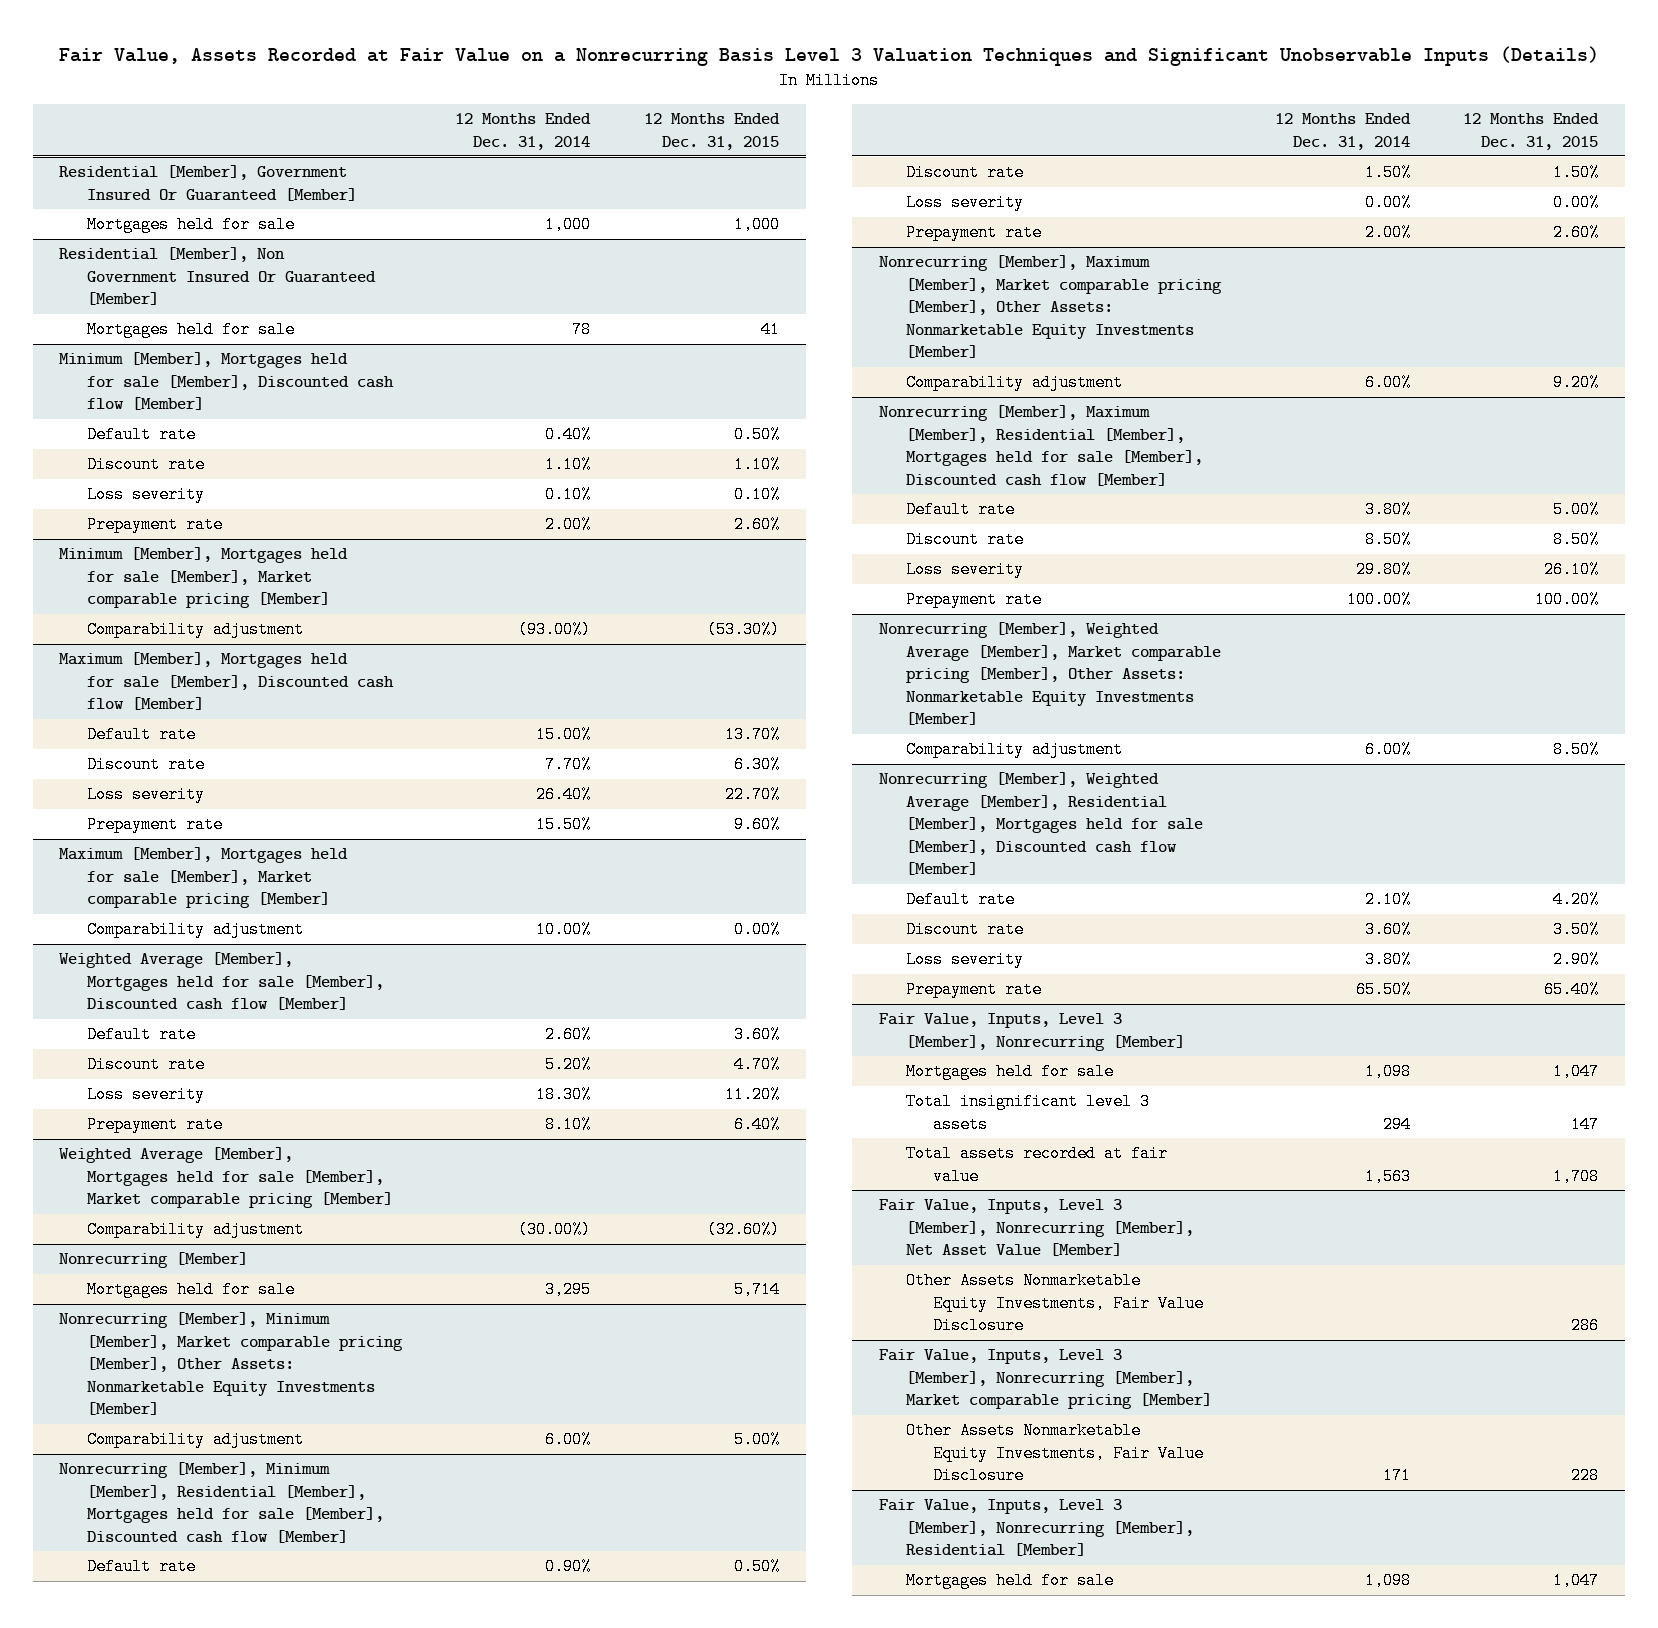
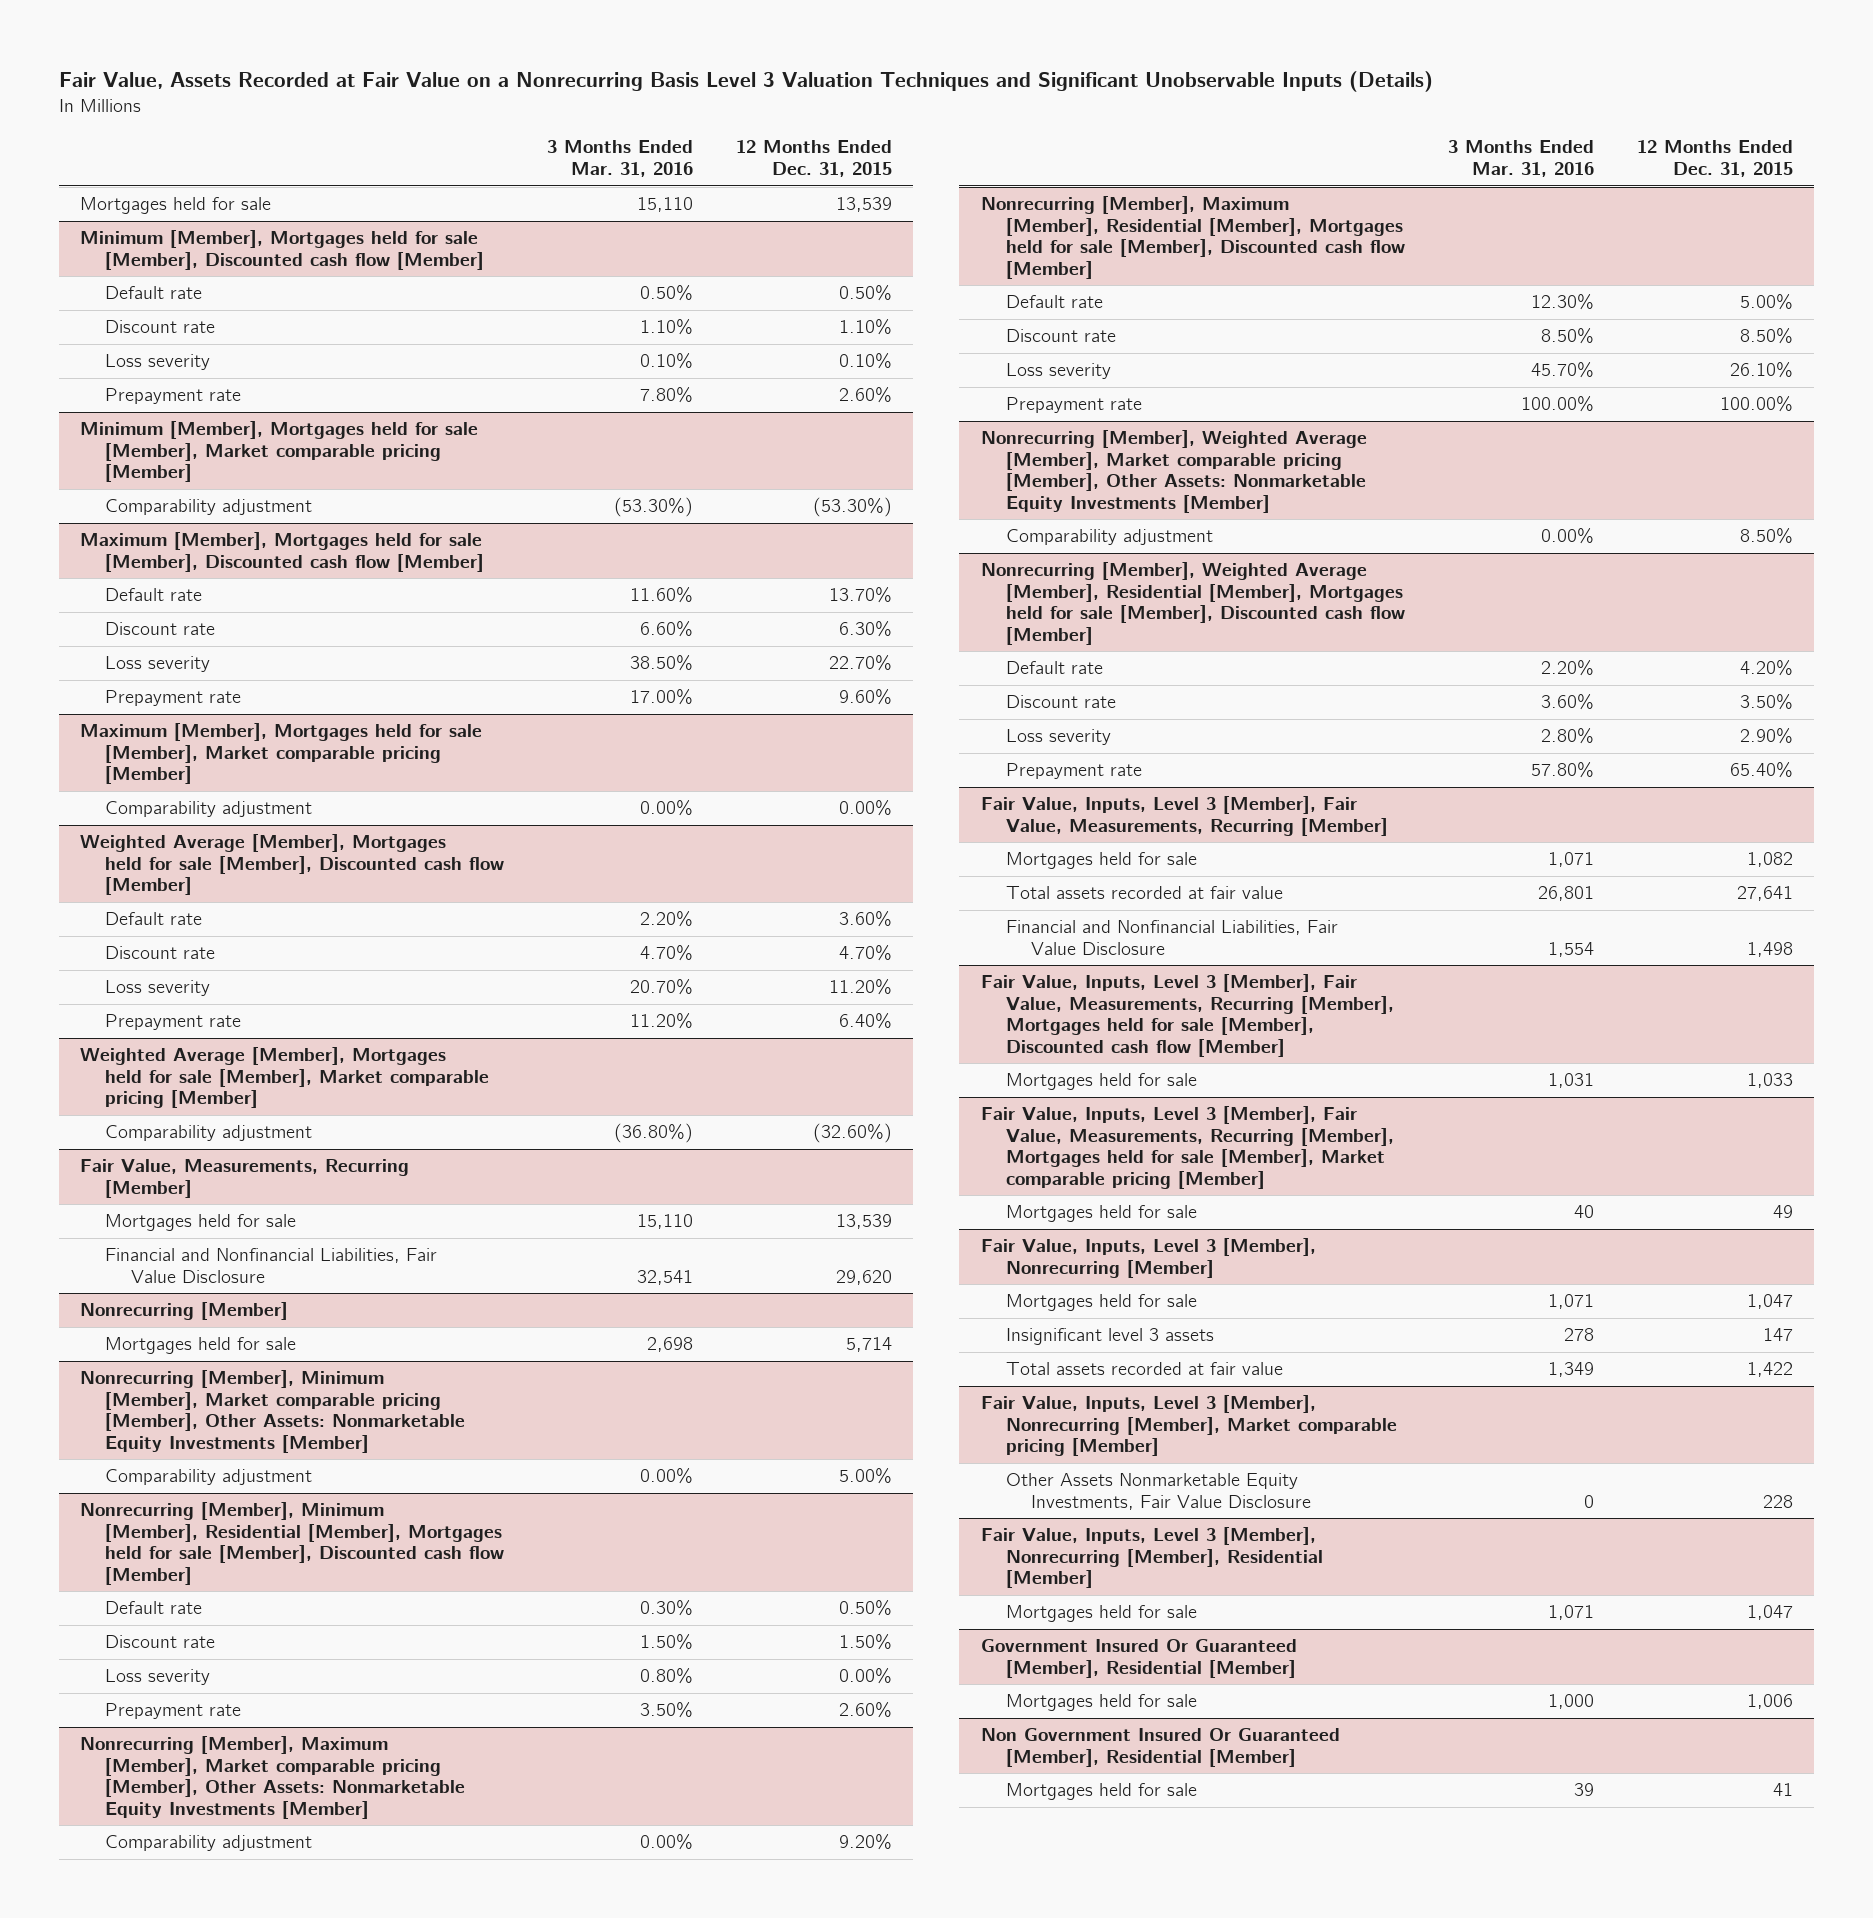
[455,113,592,150] 12 Months Ended Dec. 31, 2014 -> none
none -> [547,140,694,177] 3 Months Ended Mar. 31, 2016
[59,165,357,201] Residential [Member], Government Insured Or Guaranteed [Member] -> none
[59,247,376,306] Residential [Member], Non Government Insured Or Guaranteed [Member] -> none
[86,321,295,339] Mortgages held for sale -> none
[734,216,781,234] 1,000 -> [835,197,892,213] 13,539
none -> [79,1159,409,1198] Fair Value, Measurements, Recurring [Member]
none -> [105,1214,297,1232] Mortgages held for sale
none -> [105,1248,438,1283] Financial and Nonfinancial Liabilities, Fair Value Disclosure
none -> [980,796,1389,836] Fair Value, Inputs, Level 3 [Member], Fair Value, Measurements, Recurring [Member]
none -> [1006,852,1198,870] Mortgages held for sale
none -> [1006,886,1284,900] Total assets recorded at fair value
none -> [1006,920,1339,955] Financial and Nonfinancial Liabilities, Fair Value Disclosure
none -> [980,974,1395,1057] Fair Value, Inputs, Level 3 [Member], Fair Value, Measurements, Recurring [Member], Mortgages held for sale [Member], Discounted cash flow [Member]
none -> [1006,1073,1198,1091] Mortgages held for sale
none -> [980,1106,1395,1189] Fair Value, Inputs, Level 3 [Member], Fair Value, Measurements, Recurring [Member], Mortgages held for sale [Member], Market comparable pricing [Member]
none -> [1006,1205,1198,1223] Mortgages held for sale
[878,1199,1194,1257] Fair Value, Inputs, Level 3 [Member], Nonrecurring [Member], Net Asset Value [Member] -> none
[905,1272,1205,1335] Other Assets Nonmarketable Equity Investments, Fair Value Disclosure -> none
[905,1093,1150,1133] Total insignificant level 3 assets -> [1006,1328,1215,1346] Insignificant level 3 assets
[1553,1167,1600,1185] 1,708 -> [1746,1362,1793,1378] 1,422
none -> [980,1639,1297,1678] Government Insured Or Guaranteed [Member], Residential [Member]
none -> [1006,1694,1198,1712] Mortgages held for sale
none -> [980,1728,1340,1767] Non Government Insured Or Guaranteed [Member], Residential [Member]
none -> [1006,1783,1198,1801] Mortgages held for sale

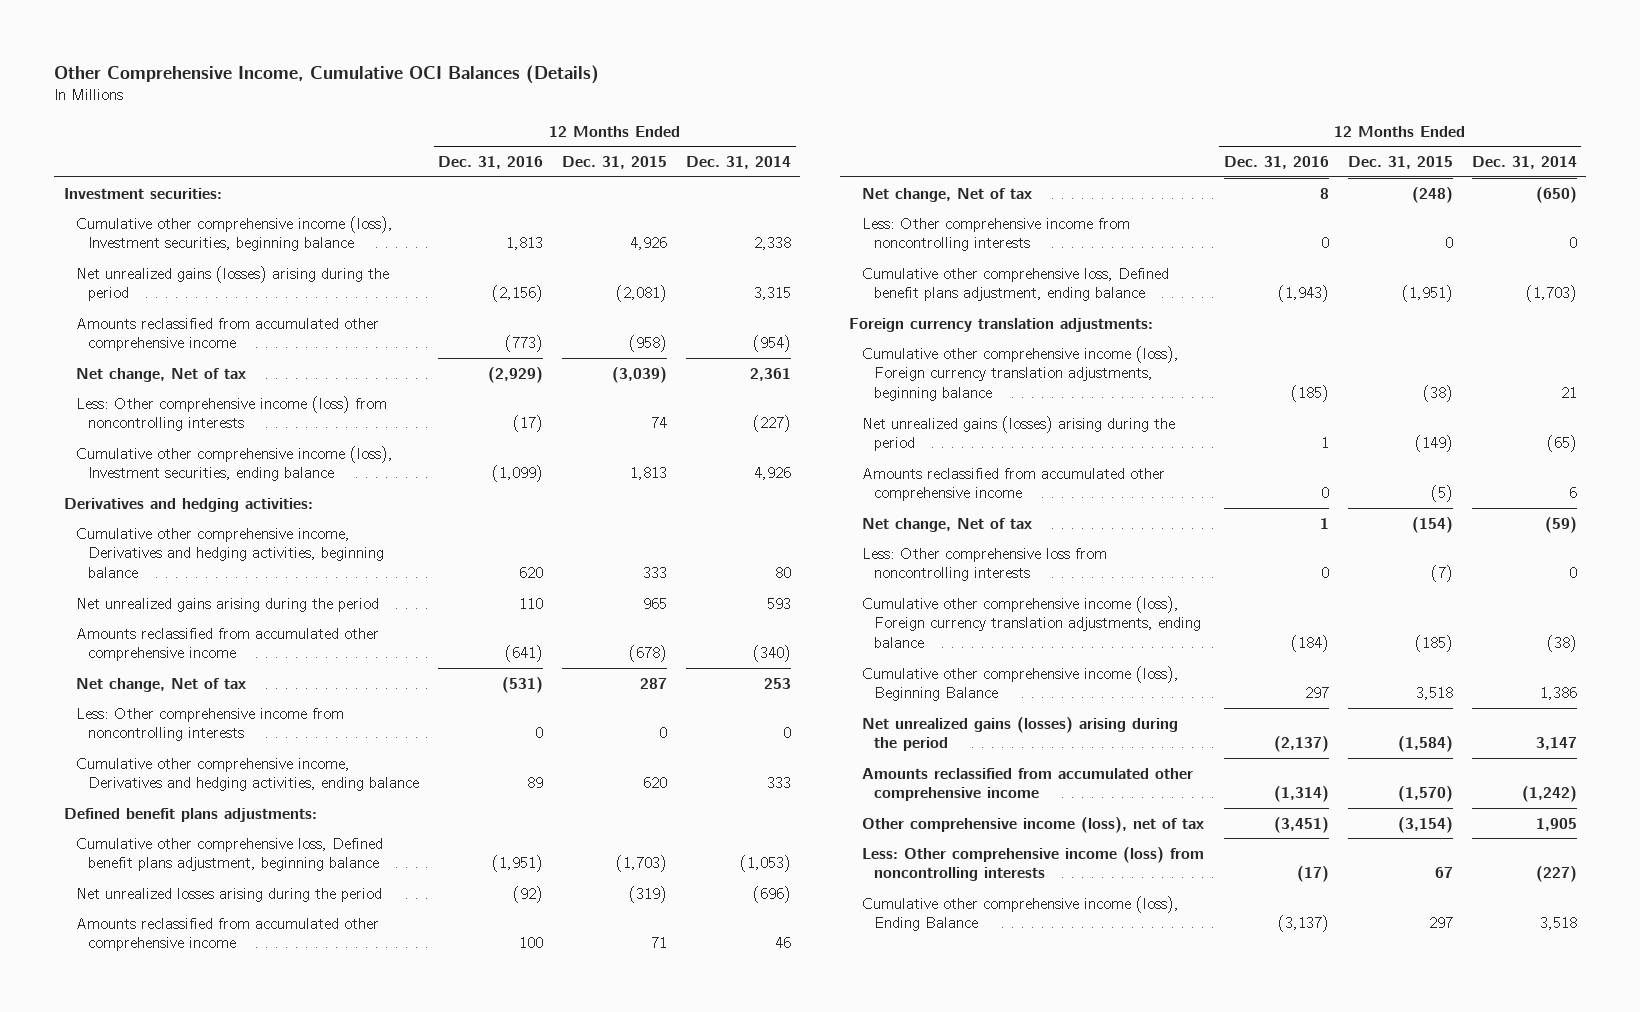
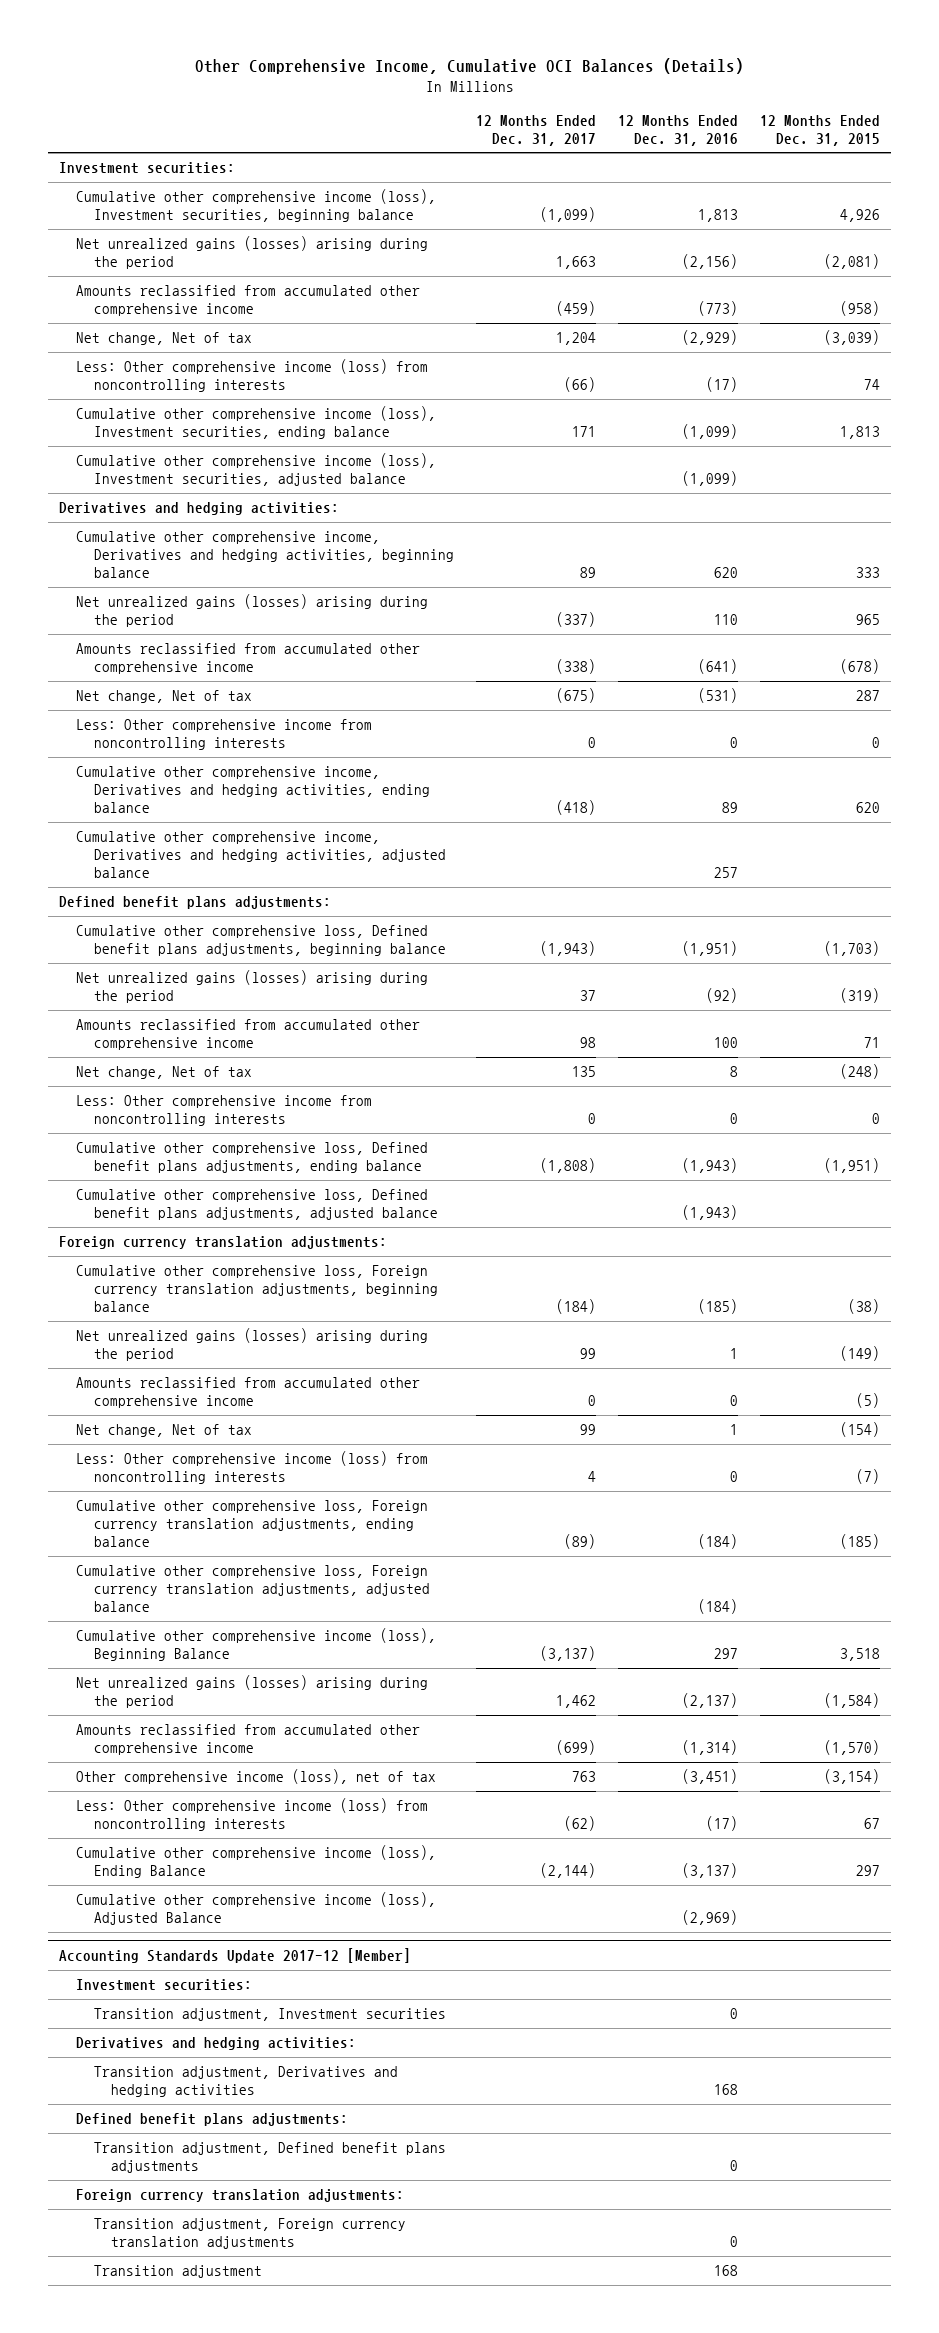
[685,156,791,170] Dec. 31, 2014 -> none
none -> [475,114,596,146] 12 Months Ended Dec. 31, 2017
none -> [76,453,437,486] Cumulative other comprehensive income (loss), Investment securities, adjusted balance
[75,597,379,612] Net unrealized gains arising during the period -> [76,594,429,627] Net unrealized gains (losses) arising during the period
none -> [76,831,446,878] Cumulative other comprehensive income, Derivatives and hedging activities, adjusted balance
[75,837,383,872] Cumulative other comprehensive loss, Defined benefit plans adjustment, beginning balance -> [76,925,446,956] Cumulative other comprehensive loss, Defined benefit plans adjustments, beginning balance
[75,887,382,902] Net unrealized losses arising during the period -> [76,970,429,1003] Net unrealized gains (losses) arising during the period
[861,267,1169,302] Cumulative other comprehensive loss, Defined benefit plans adjustment, ending balance -> [76,1142,429,1173] Cumulative other comprehensive loss, Defined benefit plans adjustments, ending balance
none -> [76,1189,438,1220] Cumulative other comprehensive loss, Defined benefit plans adjustments, adjusted balance
[861,345,1179,402] Cumulative other comprehensive income (loss), Foreign currency translation adjustments, beginning balance -> [76,1265,438,1312] Cumulative other comprehensive loss, Foreign currency translation adjustments, beginning balance
[861,547,1107,582] Less: Other comprehensive loss from noncontrolling interests -> [76,1451,429,1484] Less: Other comprehensive income (loss) from noncontrolling interests
[861,595,1202,649] Cumulative other comprehensive income (loss), Foreign currency translation adjustments, ending balance -> [76,1500,429,1547] Cumulative other comprehensive loss, Foreign currency translation adjustments, ending balance
none -> [76,1565,430,1612] Cumulative other comprehensive loss, Foreign currency translation adjustments, adjusted balance
none -> [76,1892,437,1925] Cumulative other comprehensive income (loss), Adjusted Balance
none -> [59,1948,412,1964] Accounting Standards Update 2017-12 [Member]
none -> [76,1979,253,1992] Investment securities:
none -> [93,2008,446,2022] Transition adjustment, Investment securities
none -> [76,2037,357,2051] Derivatives and hedging activities:
none -> [93,2066,398,2097] Transition adjustment, Derivatives and hedging activities
none -> [76,2113,349,2127] Defined benefit plans adjustments:
none -> [93,2142,446,2173] Transition adjustment, Defined benefit plans adjustments
none -> [76,2189,405,2203] Foreign currency translation adjustments:
none -> [93,2218,406,2249] Transition adjustment, Foreign currency translation adjustments
none -> [93,2265,262,2279] Transition adjustment

